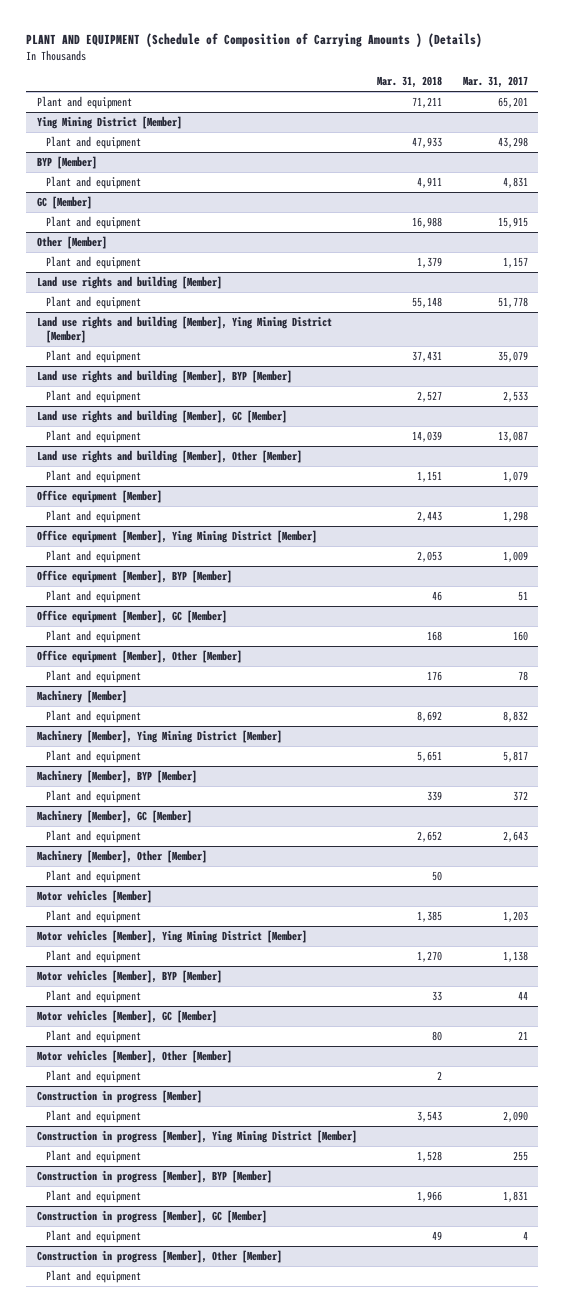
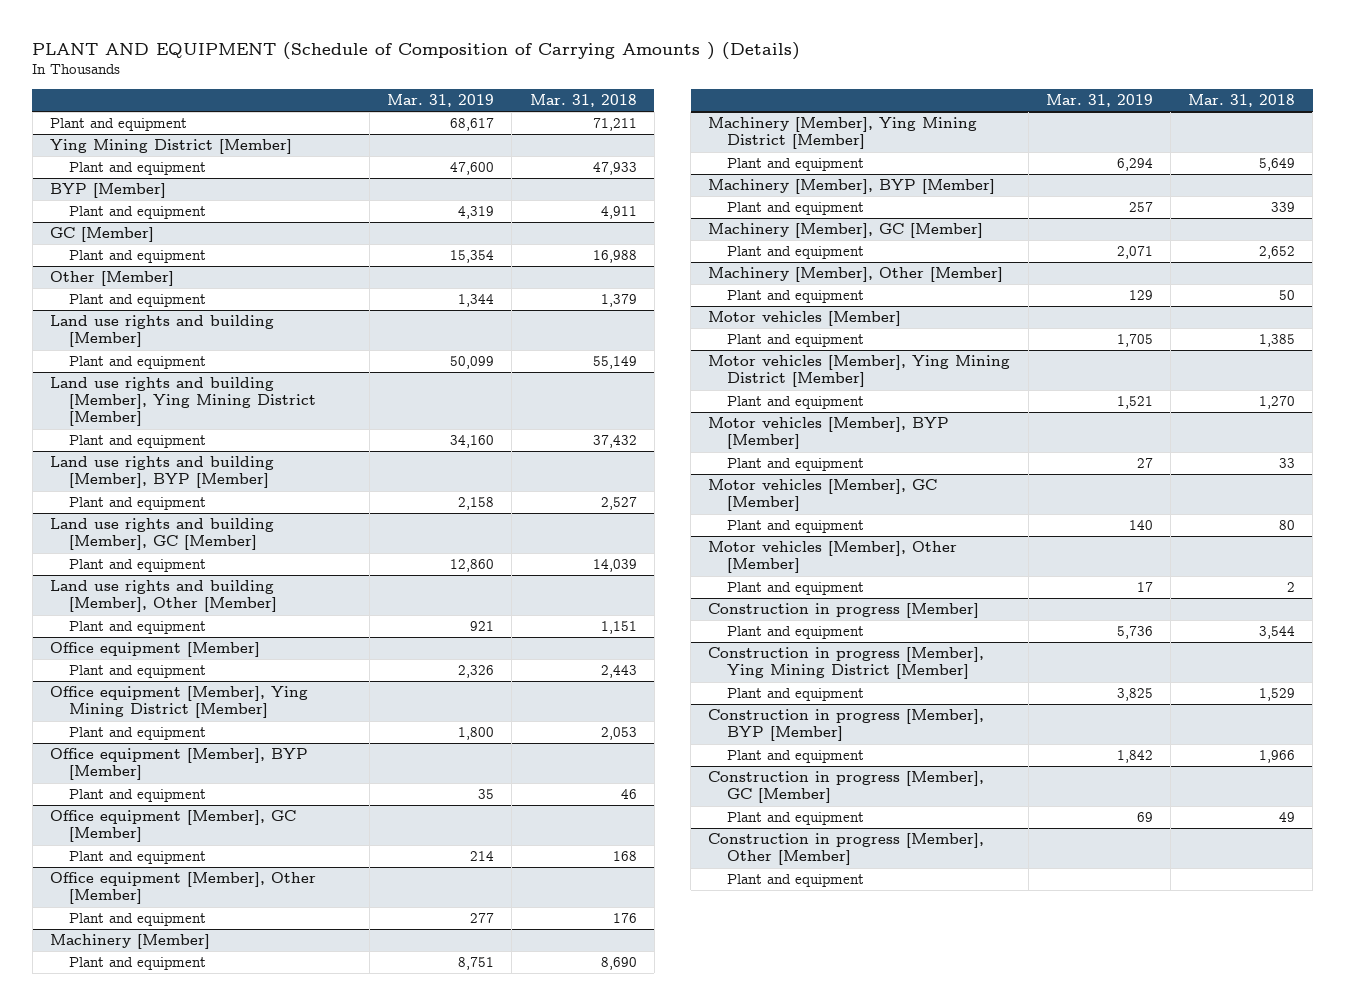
[462,76,528,89] Mar. 31, 2017 -> none
none -> [387,94,495,108] Mar. 31, 2019
[412,297,443,309] 55,148 -> [592,356,637,370] 55,149
[412,351,443,363] 37,431 -> [592,435,637,449] 37,432
[417,711,443,723] 8,692 -> [600,957,637,971] 8,690
[417,751,443,763] 5,651 -> [1259,158,1296,172] 5,649
[417,1111,443,1123] 3,543 -> [1259,626,1296,640] 3,544
[417,1151,443,1163] 1,528 -> [1259,688,1296,702] 1,529

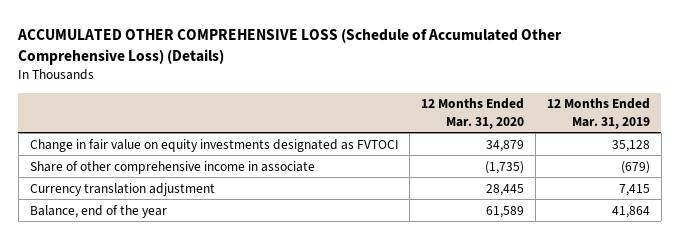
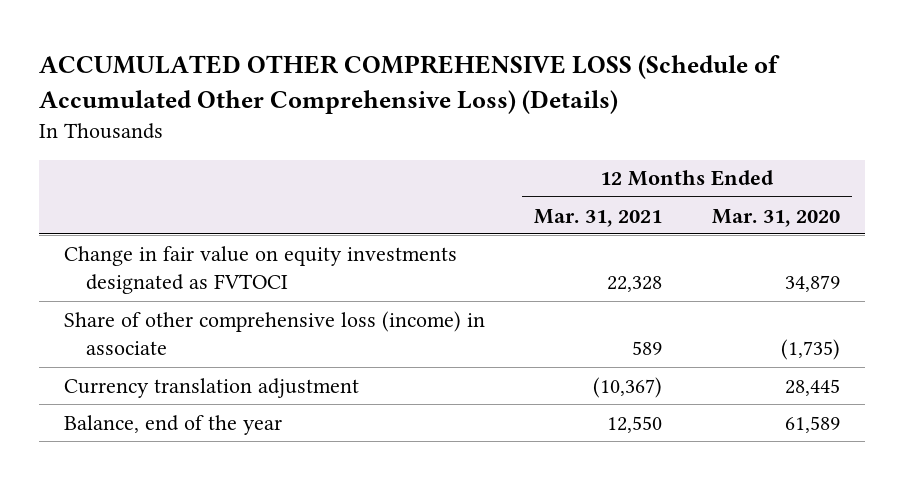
[546,98,650,129] 12 Months Ended Mar. 31, 2019 -> none
none -> [534,208,663,227] Mar. 31, 2021
[29,160,315,174] Share of other comprehensive income in associate -> [63,310,485,356] Share of other comprehensive loss (income) in associate

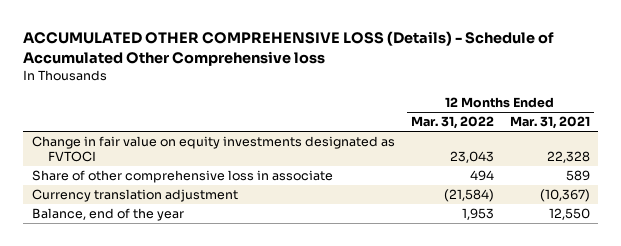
[39,55,781,114] ACCUMULATED OTHER COMPREHENSIVE LOSS (Schedule of Accumulated Other Comprehensive Loss) (Details) -> [23,31,555,66] ACCUMULATED OTHER COMPREHENSIVE LOSS (Details) - Schedule of Accumulated Other Comprehensive loss
[711,208,840,227] Mar. 31, 2020 -> none
none -> [410,116,494,130] Mar. 31, 2022
[63,310,485,356] Share of other comprehensive loss (income) in associate -> [31,170,333,184] Share of other comprehensive loss in associate

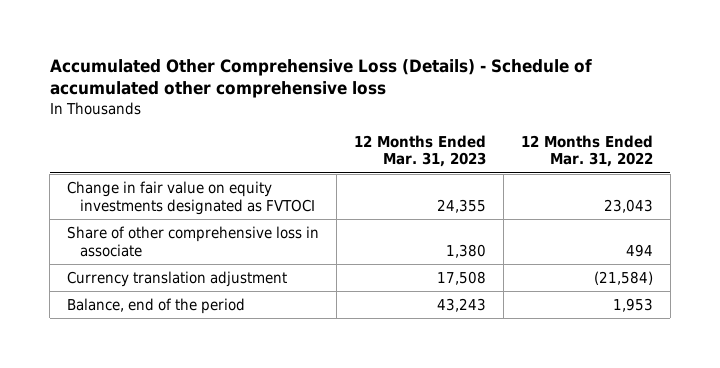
[23,31,555,66] ACCUMULATED OTHER COMPREHENSIVE LOSS (Details) - Schedule of Accumulated Other Comprehensive loss -> [49,58,592,99] Accumulated Other Comprehensive Loss (Details) - Schedule of accumulated other comprehensive loss
[509,116,590,130] Mar. 31, 2021 -> none
none -> [353,134,486,168] 12 Months Ended Mar. 31, 2023
[31,208,184,222] Balance, end of the year -> [67,297,246,314] Balance, end of the period

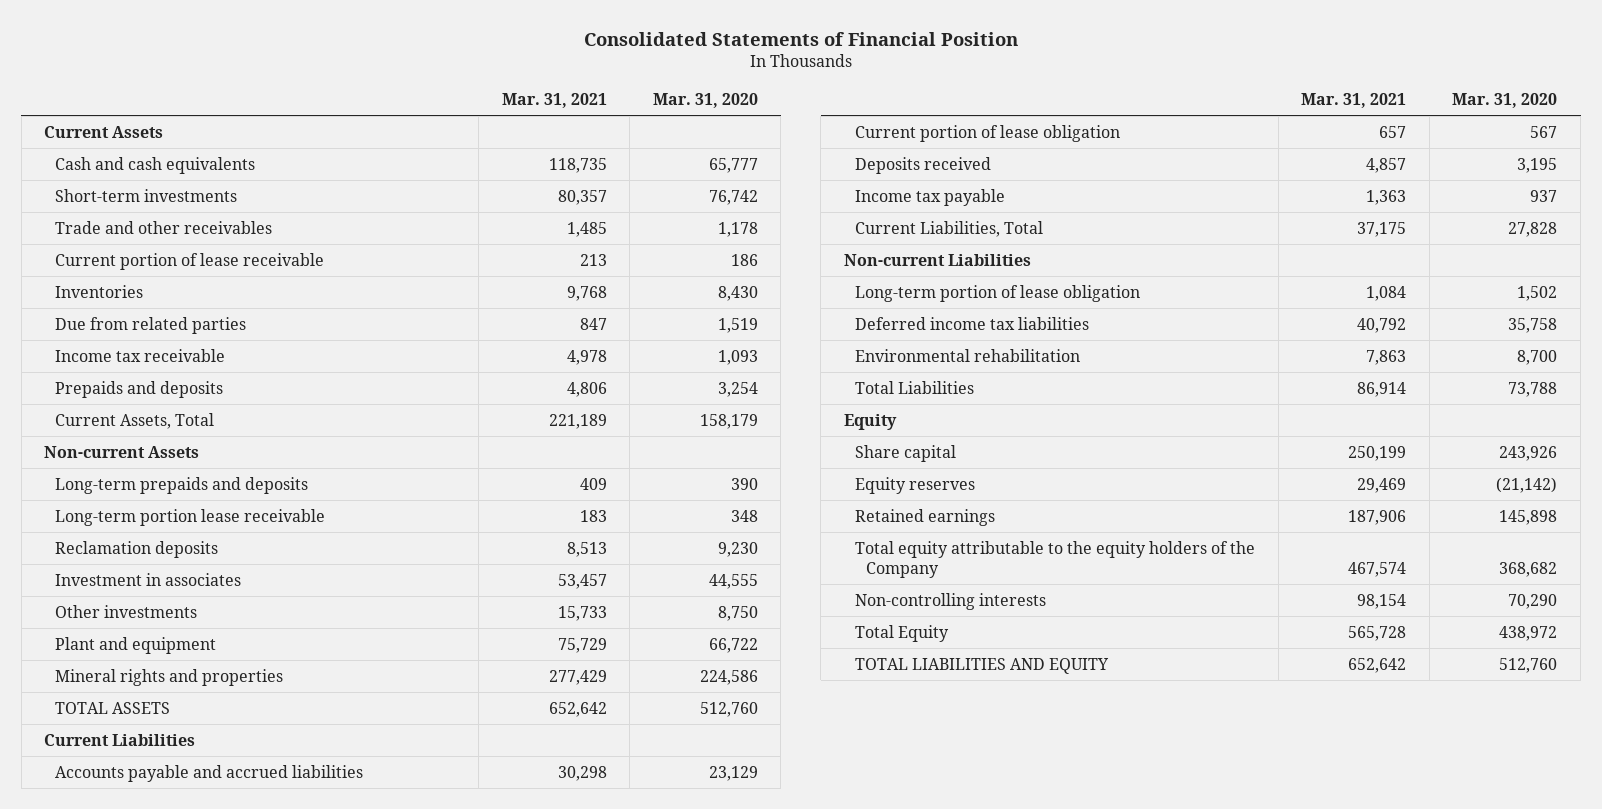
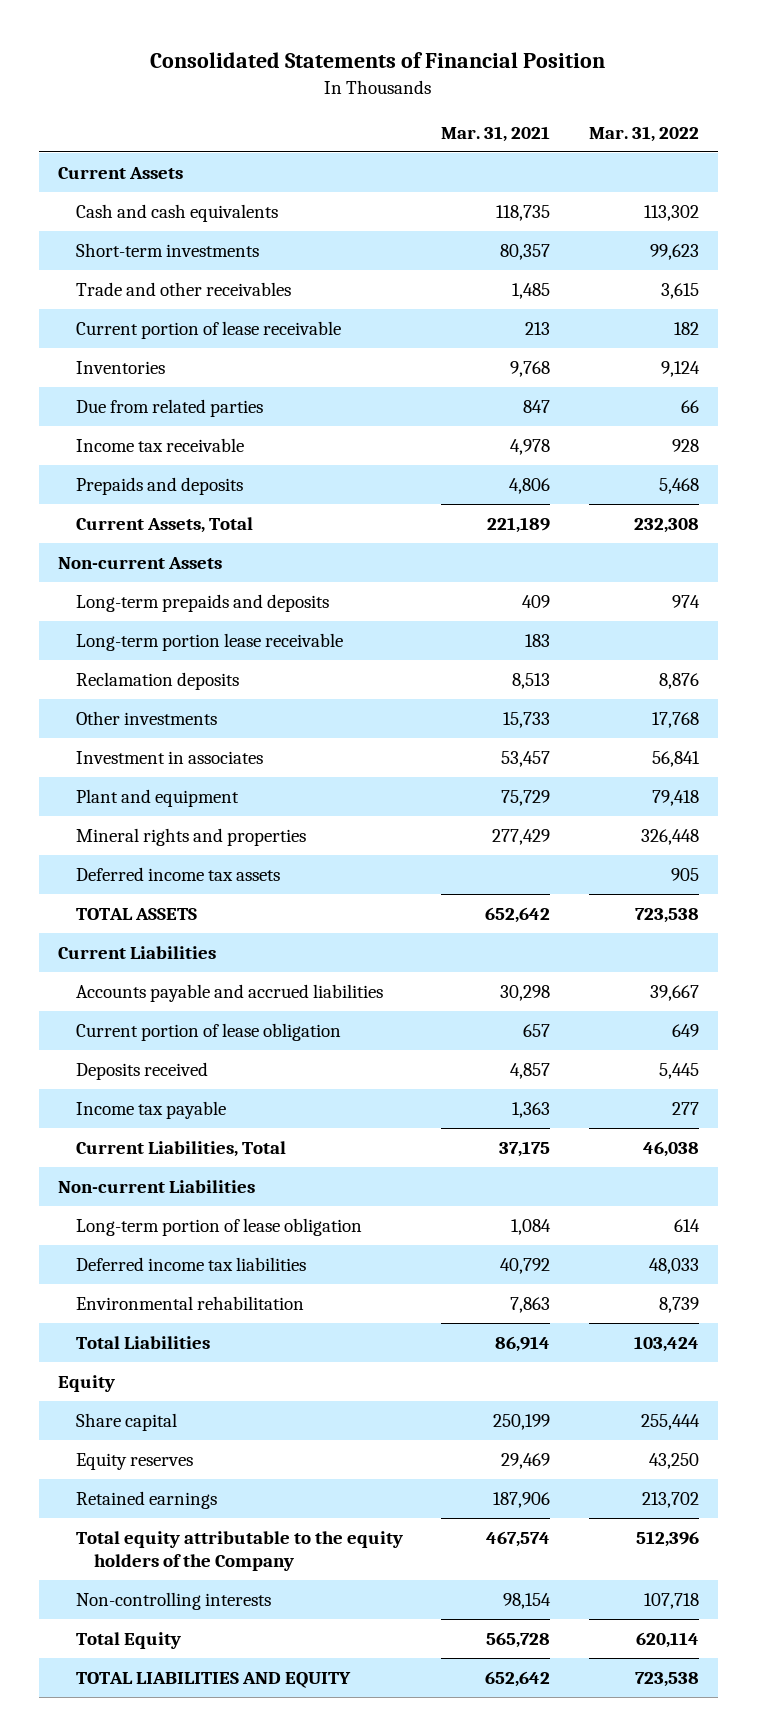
[652,93,758,109] Mar. 31, 2020 -> none
none -> [588,125,699,142] Mar. 31, 2022
[55,572,242,586] Investment in associates -> [76,750,264,764] Investment in associates
none -> [76,866,281,881] Deferred income tax assets

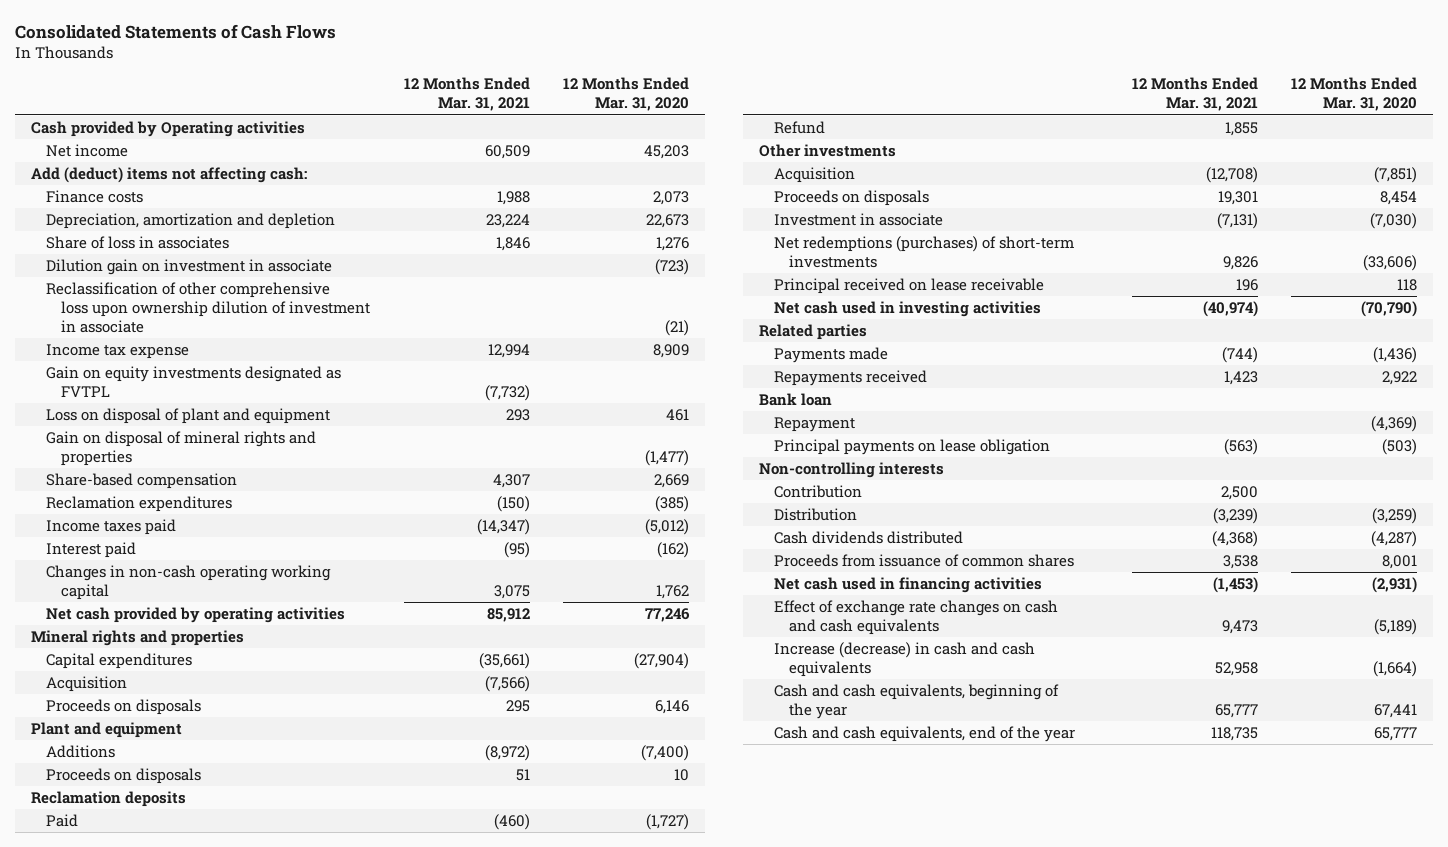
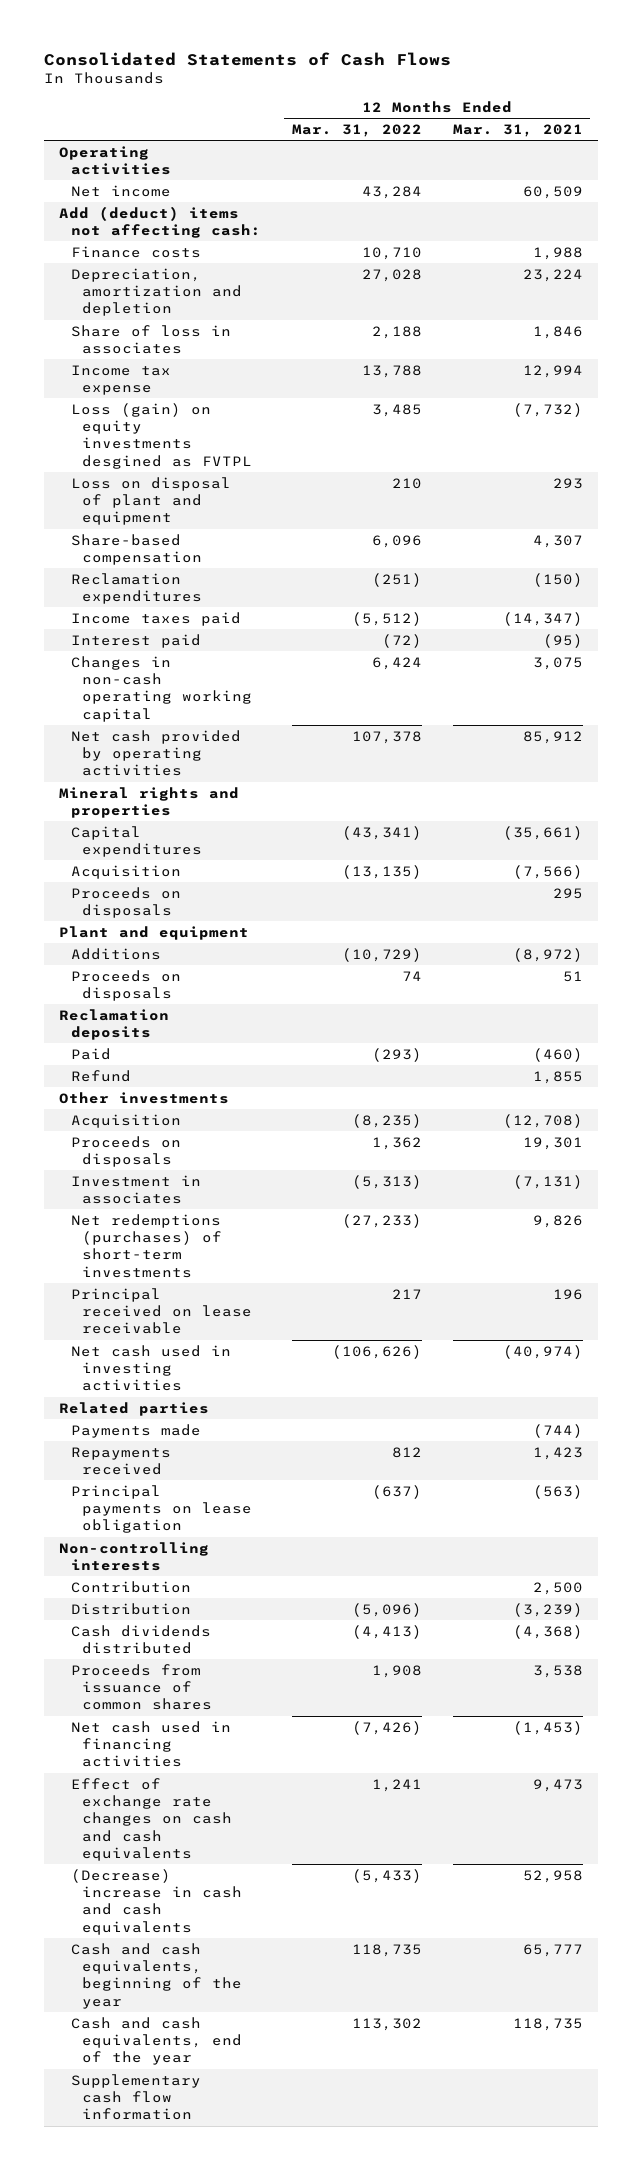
[562,77,689,112] 12 Months Ended Mar. 31, 2020 -> none
none -> [291,123,422,137] Mar. 31, 2022
[31,120,306,137] Cash provided by Operating activities -> none
none -> [59,145,171,176] Operating activities
[46,258,333,275] Dilution gain on investment in associate -> none
[46,281,371,333] Reclassification of other comprehensive loss upon ownership dilution of investment in associate -> none
[46,365,342,397] Gain on equity investments designated as FVTPL -> [70,402,253,469] Loss (gain) on equity investments desgined as FVTPL
[46,430,317,466] Gain on disposal of mineral rights and properties -> none
[774,212,944,226] Investment in associate -> [70,1174,201,1205] Investment in associates
[759,392,833,406] Bank loan -> none
[774,416,856,432] Repayment -> none
[774,641,1036,677] Increase (decrease) in cash and cash equivalents -> [70,1868,243,1935] (Decrease) increase in cash and cash equivalents
none -> [70,2073,201,2121] Supplementary cash flow information

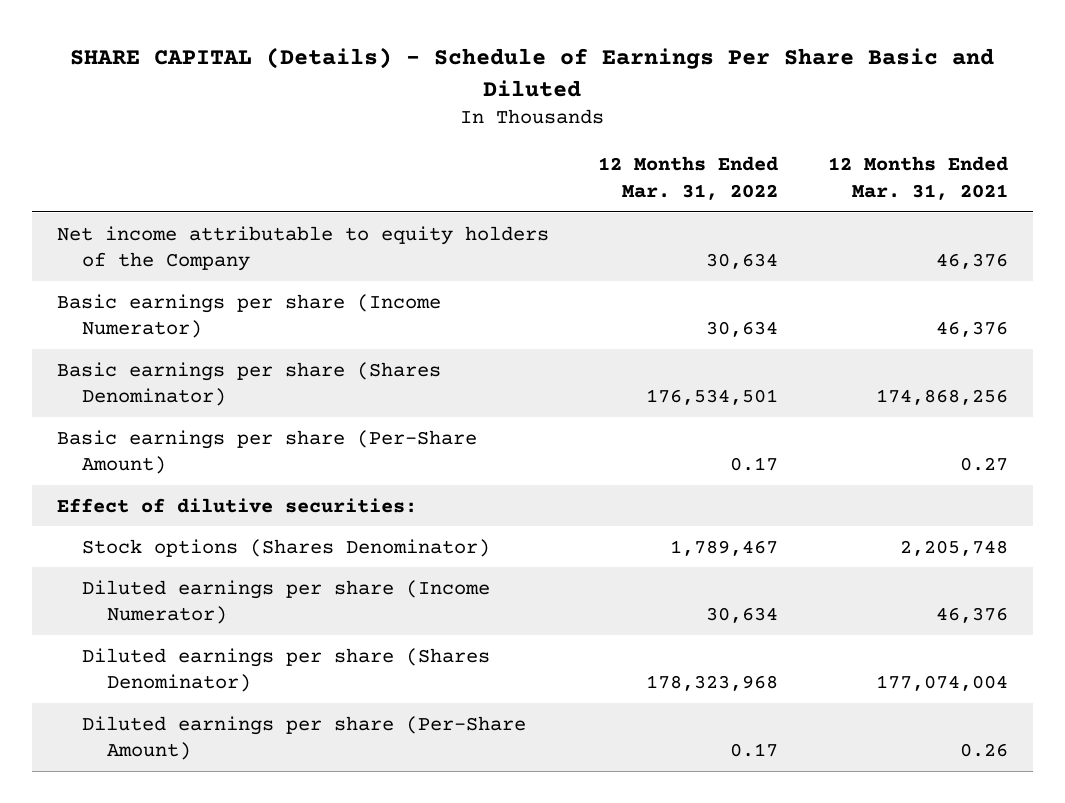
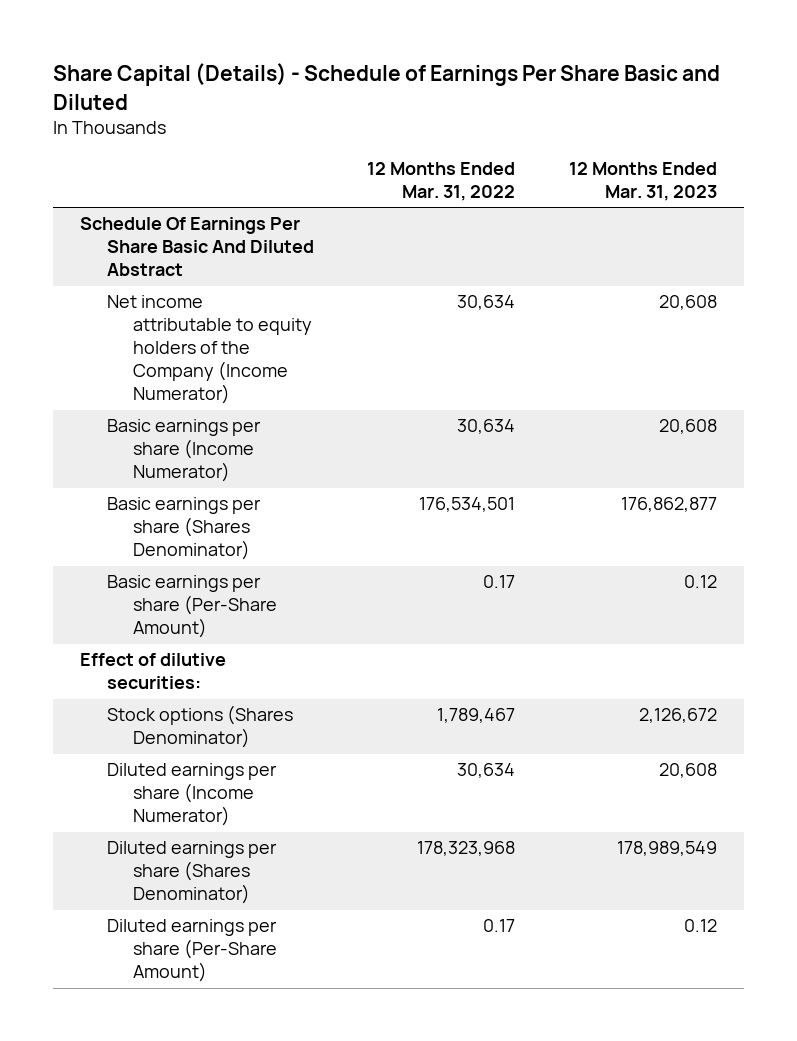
[70,46,995,97] SHARE CAPITAL (Details) - Schedule of Earnings Per Share Basic and Diluted -> [53,63,721,110] Share Capital (Details) - Schedule of Earnings Per Share Basic and Diluted
[828,156,1009,200] 12 Months Ended Mar. 31, 2021 -> none
none -> [568,161,717,201] 12 Months Ended Mar. 31, 2023
none -> [79,217,314,277] Schedule Of Earnings Per Share Basic And Diluted Abstract
[56,225,549,272] Net income attributable to equity holders of the Company -> [106,295,313,405] Net income attributable to equity holders of the Company (Income Numerator)

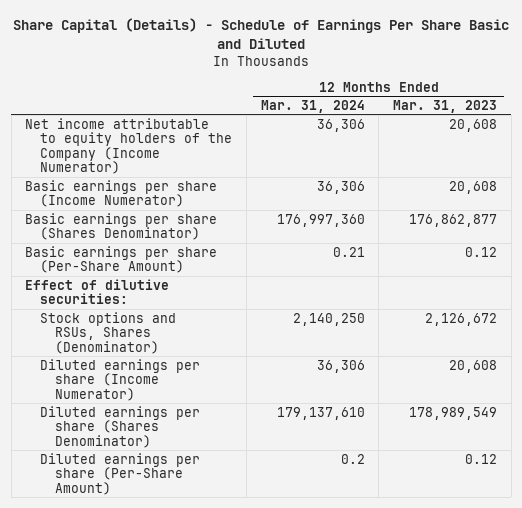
[367,161,516,201] 12 Months Ended Mar. 31, 2022 -> none
none -> [260,99,365,113] Mar. 31, 2024
[79,217,314,277] Schedule Of Earnings Per Share Basic And Diluted Abstract -> none
[106,705,293,749] Stock options (Shares Denominator) -> [40,311,177,354] Stock options and RSUs, Shares (Denominator)

